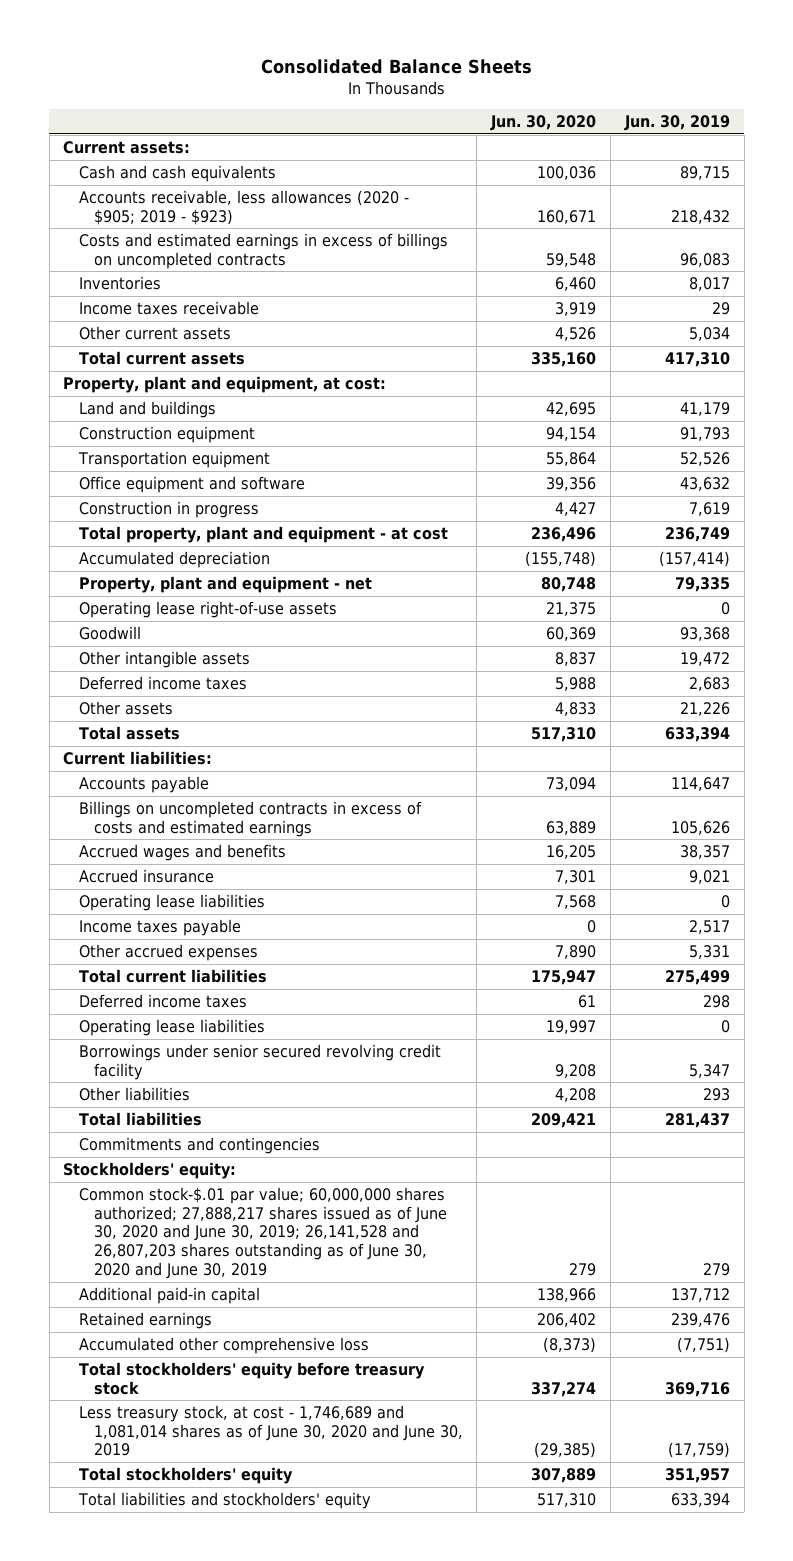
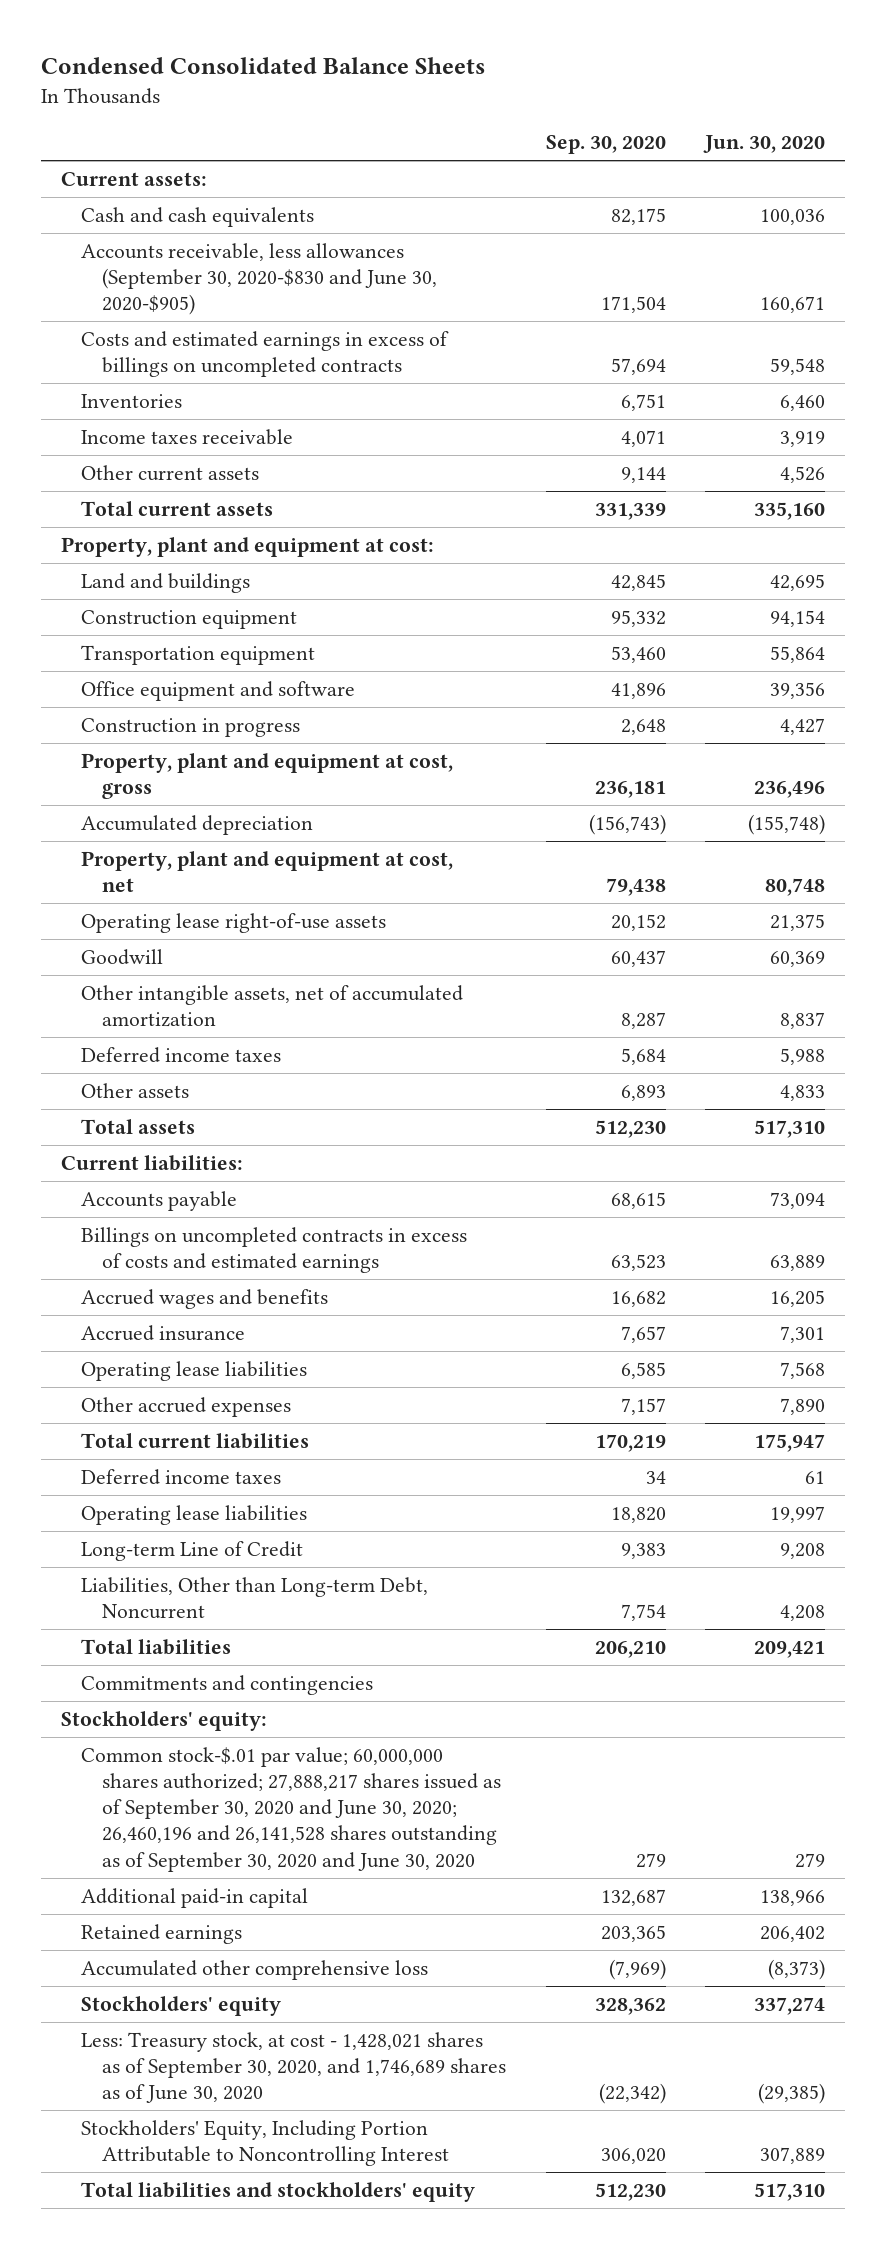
[260,59,532,75] Consolidated Balance Sheets -> [41,57,486,75] Condensed Consolidated Balance Sheets
[623,115,730,132] Jun. 30, 2019 -> none
none -> [545,135,666,155] Sep. 30, 2020
[78,189,409,225] Accounts receivable, less allowances (2020 - $905; 2019 - $923) -> [81,242,437,316] Accounts receivable, less allowances (September 30, 2020-$830 and June 30, 2020-$905)
[63,375,387,393] Property, plant and equipment, at cost: -> [61,536,435,557] Property, plant and equipment at cost:
[78,525,448,543] Total property, plant and equipment - at cost -> [81,752,454,799] Property, plant and equipment at cost, gross
[78,575,372,593] Property, plant and equipment - net -> [81,850,454,892] Property, plant and equipment at cost, net
[78,650,250,668] Other intangible assets -> [81,984,464,1027] Other intangible assets, net of accumulated amortization
[78,918,241,936] Income taxes payable -> none
[78,1043,441,1080] Borrowings under senior secured revolving credit facility -> [81,1540,304,1561] Long-term Line of Credit
[78,1086,190,1101] Other liabilities -> [81,1576,429,1619] Liabilities, Other than Long-term Debt, Noncurrent
[78,1186,447,1279] Common stock-$.01 par value; 60,000,000 shares authorized; 27,888,217 shares issued as of June 30, 2020 and June 30, 2019; 26,141,528 and 26,807,203 shares outstanding as of June 30, 2020 and June 30, 2019 -> [81,1746,501,1872] Common stock-$.01 par value; 60,000,000 shares authorized; 27,888,217 shares issued as of September 30, 2020 and June 30, 2020; 26,460,196 and 26,141,528 shares outstanding as of September 30, 2020 and June 30, 2020
[78,1361,425,1395] Total stockholders' equity before treasury stock -> [81,1995,282,2016] Stockholders' equity
[78,1404,463,1457] Less treasury stock, at cost - 1,746,689 and 1,081,014 shares as of June 30, 2020 and June 30, 2019 -> [81,2031,506,2104] Less: Treasury stock, at cost - 1,428,021 shares as of September 30, 2020, and 1,746,689 shares as of June 30, 2020
[78,1466,293,1484] Total stockholders' equity -> [81,2119,449,2166] Stockholders' Equity, Including Portion Attributable to Noncontrolling Interest

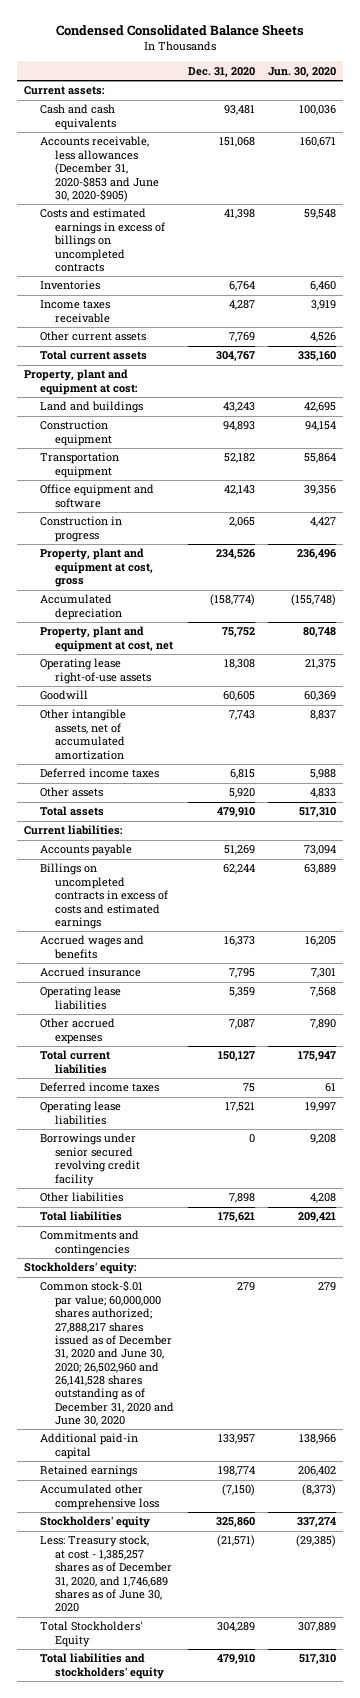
[545,135,666,155] Sep. 30, 2020 -> none
none -> [187,66,255,77] Dec. 31, 2020
[81,242,437,316] Accounts receivable, less allowances (September 30, 2020-$830 and June 30, 2020-$905) -> [39,136,160,202] Accounts receivable, less allowances (December 31, 2020-$853 and June 30, 2020-$905)
[81,1540,304,1561] Long-term Line of Credit -> [39,1133,141,1186] Borrowings under senior secured revolving credit facility
[81,1576,429,1619] Liabilities, Other than Long-term Debt, Noncurrent -> [39,1192,123,1203] Other liabilities
[81,1746,501,1872] Common stock-$.01 par value; 60,000,000 shares authorized; 27,888,217 shares issued as of September 30, 2020 and June 30, 2020; 26,460,196 and 26,141,528 shares outstanding as of September 30, 2020 and June 30, 2020 -> [39,1280,175,1427] Common stock-$.01 par value; 60,000,000 shares authorized; 27,888,217 shares issued as of December 31, 2020 and June 30, 2020; 26,502,960 and 26,141,528 shares outstanding as of December 31, 2020 and June 30, 2020
[81,2031,506,2104] Less: Treasury stock, at cost - 1,428,021 shares as of September 30, 2020, and 1,746,689 shares as of June 30, 2020 -> [39,1535,173,1613] Less: Treasury stock, at cost - 1,385,257 shares as of December 31, 2020, and 1,746,689 shares as of June 30, 2020
[81,2119,449,2166] Stockholders' Equity, Including Portion Attributable to Noncontrolling Interest -> [39,1621,142,1647] Total Stockholders' Equity

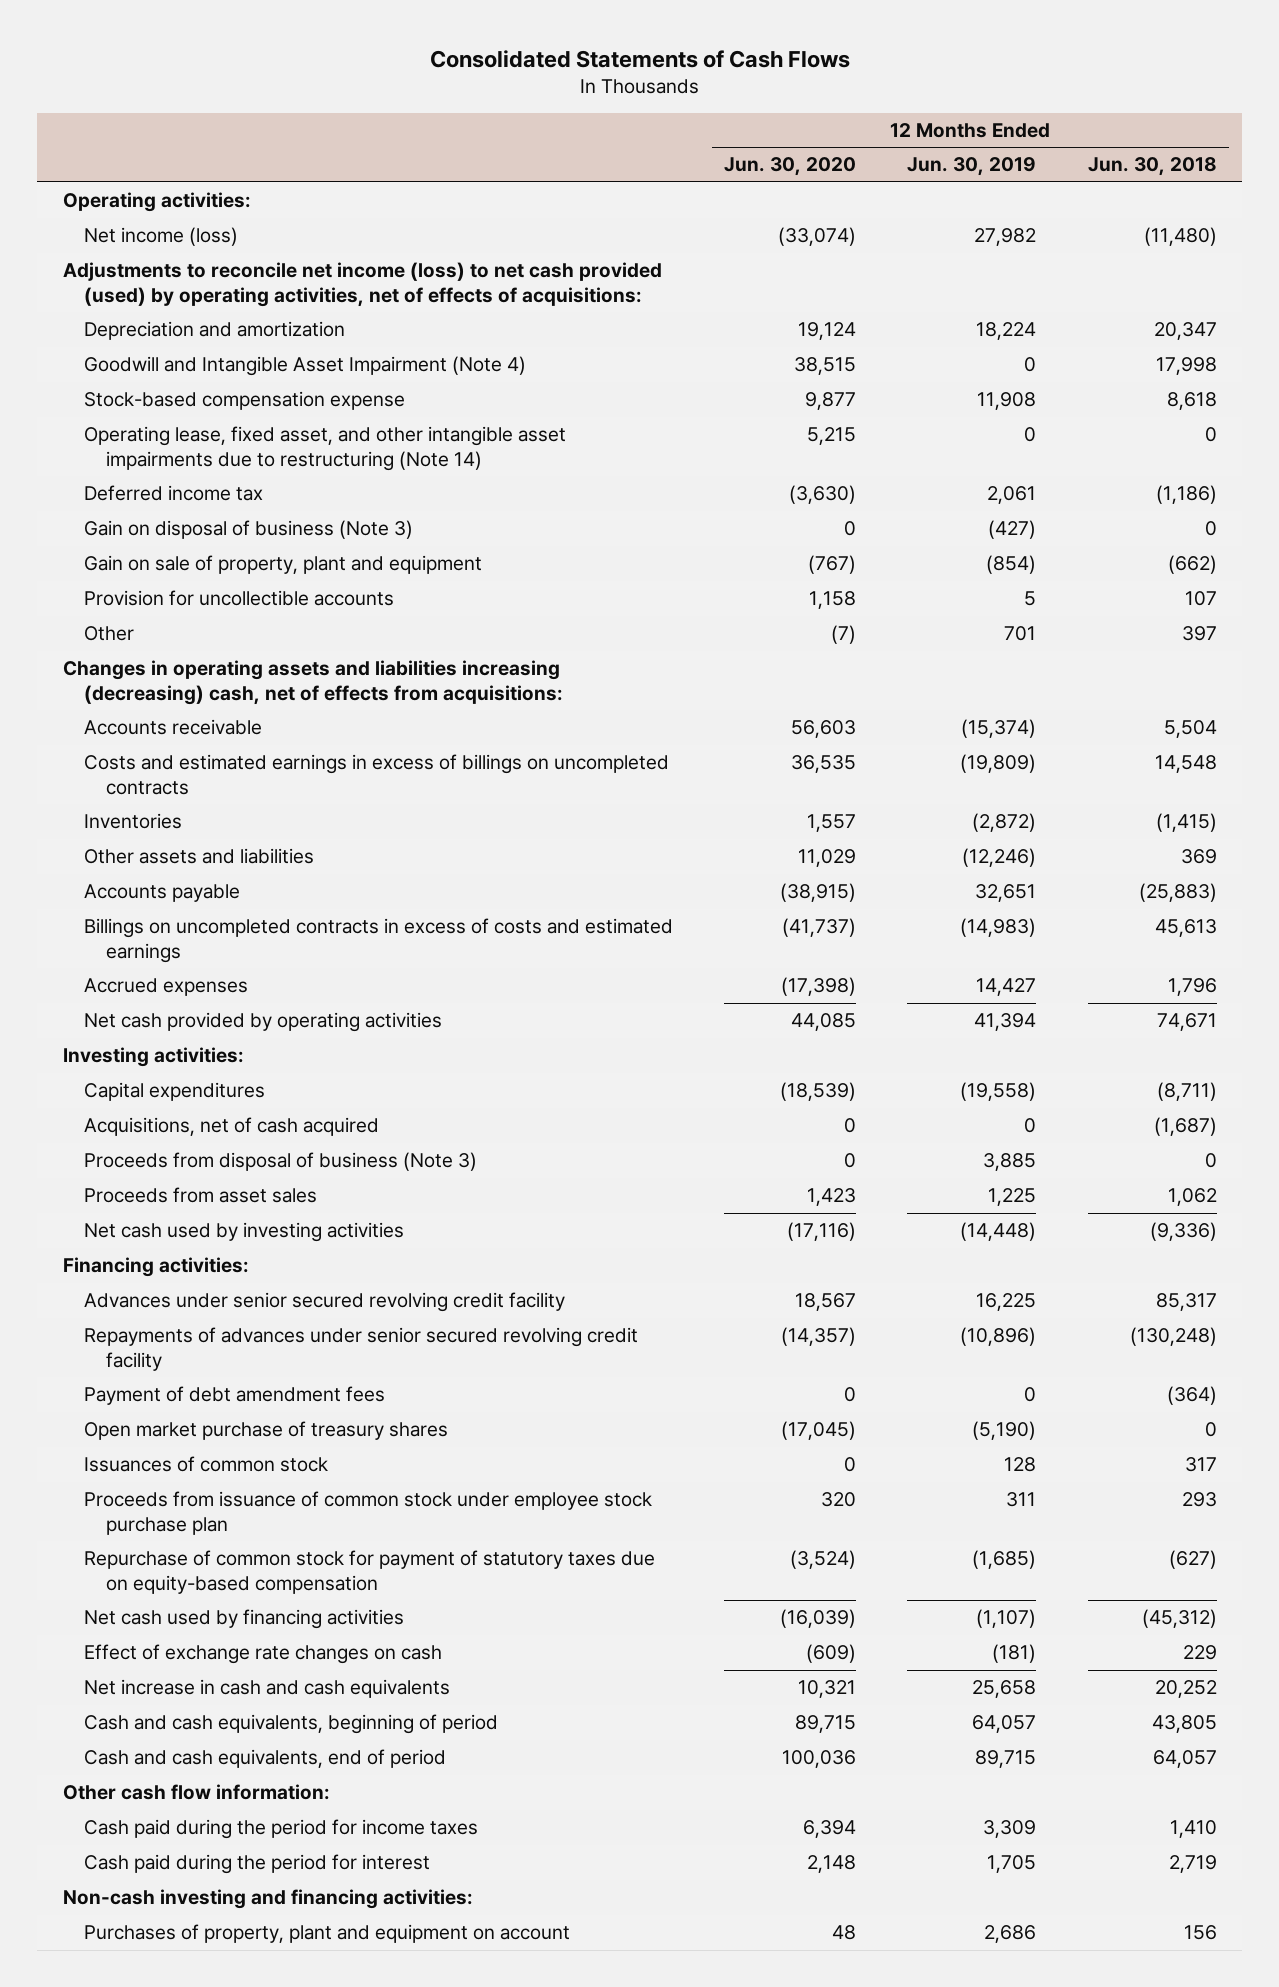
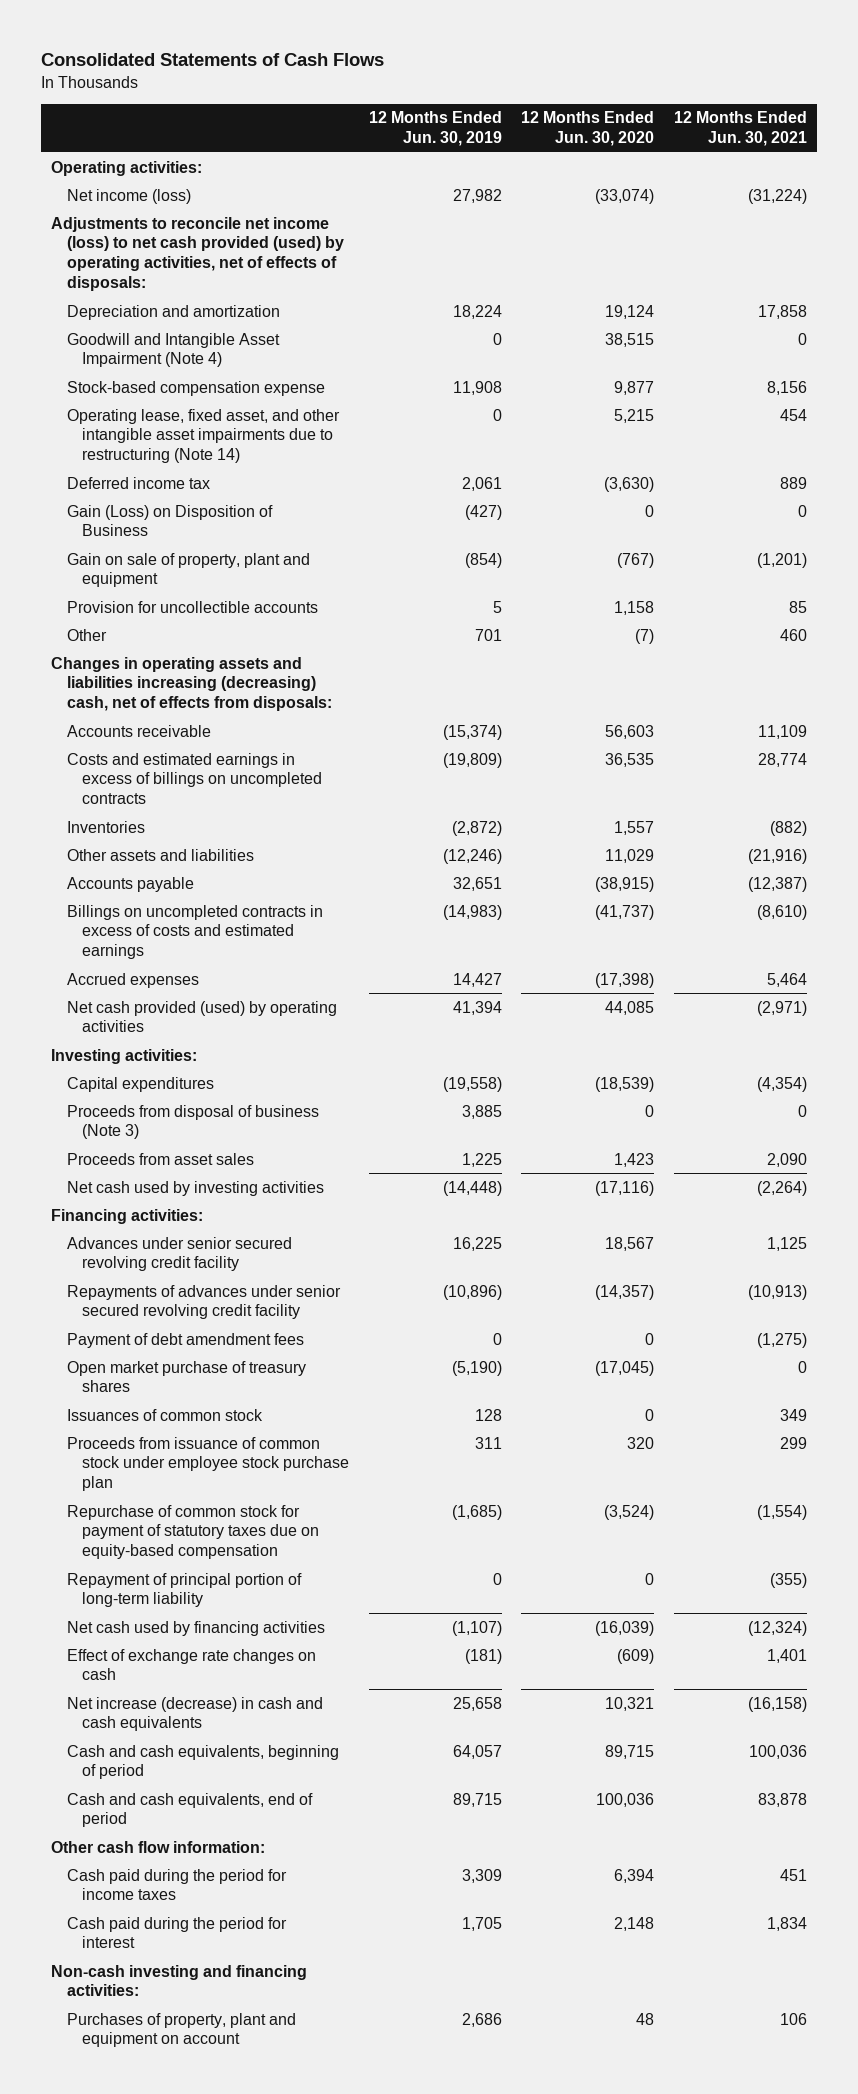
[1087,157,1217,177] Jun. 30, 2018 -> none
none -> [673,111,807,147] 12 Months Ended Jun. 30, 2021
[62,262,662,307] Adjustments to reconcile net income (loss) to net cash provided (used) by operating activities, net of effects of acquisitions: -> [50,216,344,292] Adjustments to reconcile net income (loss) to net cash provided (used) by operating activities, net of effects of disposals:
[84,520,414,540] Gain on disposal of business (Note 3) -> [66,504,273,537] Gain (Loss) on Disposition of Business
[62,660,564,705] Changes in operating assets and liabilities increasing (decreasing) cash, net of effects from acquisitions: -> [50,656,332,712] Changes in operating assets and liabilities increasing (decreasing) cash, net of effects from disposals:
[84,1012,443,1033] Net cash provided by operating activities -> [66,1000,337,1033] Net cash provided (used) by operating activities
[84,1117,380,1137] Acquisitions, net of cash acquired -> none
none -> [66,1572,302,1608] Repayment of principal portion of long-term liability
[84,1679,451,1699] Net increase in cash and cash equivalents -> [66,1696,323,1732] Net increase (decrease) in cash and cash equivalents

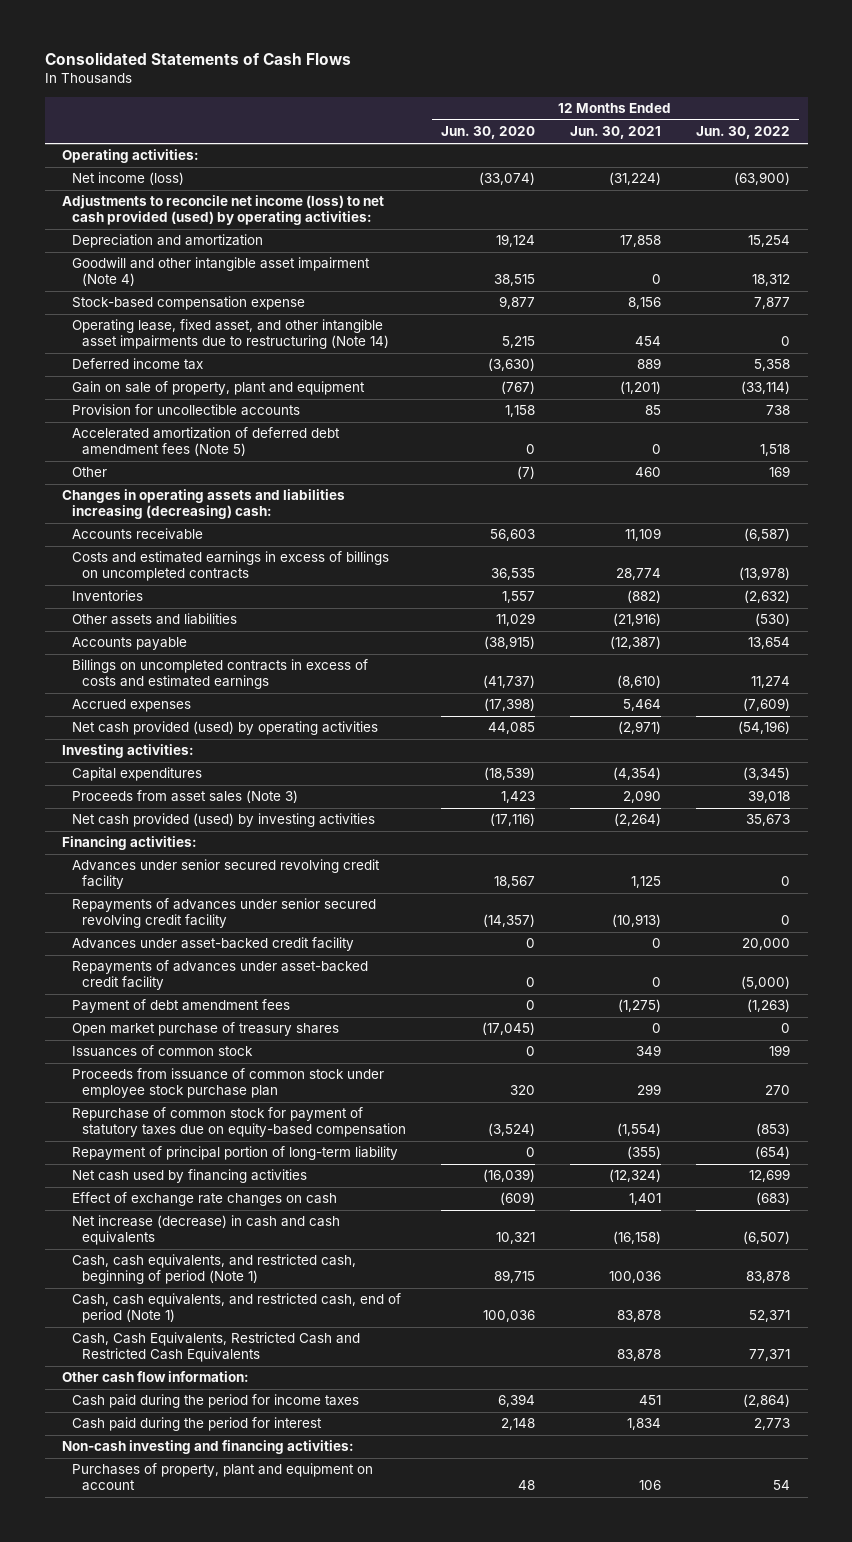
[368,111,502,147] 12 Months Ended Jun. 30, 2019 -> none
none -> [696,126,791,140] Jun. 30, 2022
[50,216,344,292] Adjustments to reconcile net income (loss) to net cash provided (used) by operating activities, net of effects of disposals: -> [62,195,385,225] Adjustments to reconcile net income (loss) to net cash provided (used) by operating activities:
[66,332,280,368] Goodwill and Intangible Asset Impairment (Note 4) -> [71,257,370,286] Goodwill and other intangible asset impairment (Note 4)
[66,504,273,537] Gain (Loss) on Disposition of Business -> none
none -> [71,427,340,456] Accelerated amortization of deferred debt amendment fees (Note 5)
[50,656,332,712] Changes in operating assets and liabilities increasing (decreasing) cash, net of effects from disposals: -> [62,489,346,519] Changes in operating assets and liabilities increasing (decreasing) cash:
[66,1104,319,1140] Proceeds from disposal of business (Note 3) -> none
[66,1152,254,1165] Proceeds from asset sales -> [71,790,298,804] Proceeds from asset sales (Note 3)
[66,1180,324,1196] Net cash used by investing activities -> [71,813,375,828] Net cash provided (used) by investing activities
none -> [71,937,354,952] Advances under asset-backed credit facility
none -> [71,960,368,990] Repayments of advances under asset-backed credit facility
[66,1744,339,1780] Cash and cash equivalents, beginning of period -> [71,1254,356,1284] Cash, cash equivalents, and restricted cash, beginning of period (Note 1)
[66,1792,313,1828] Cash and cash equivalents, end of period -> [71,1293,401,1323] Cash, cash equivalents, and restricted cash, end of period (Note 1)
none -> [71,1332,360,1362] Cash, Cash Equivalents, Restricted Cash and Restricted Cash Equivalents

